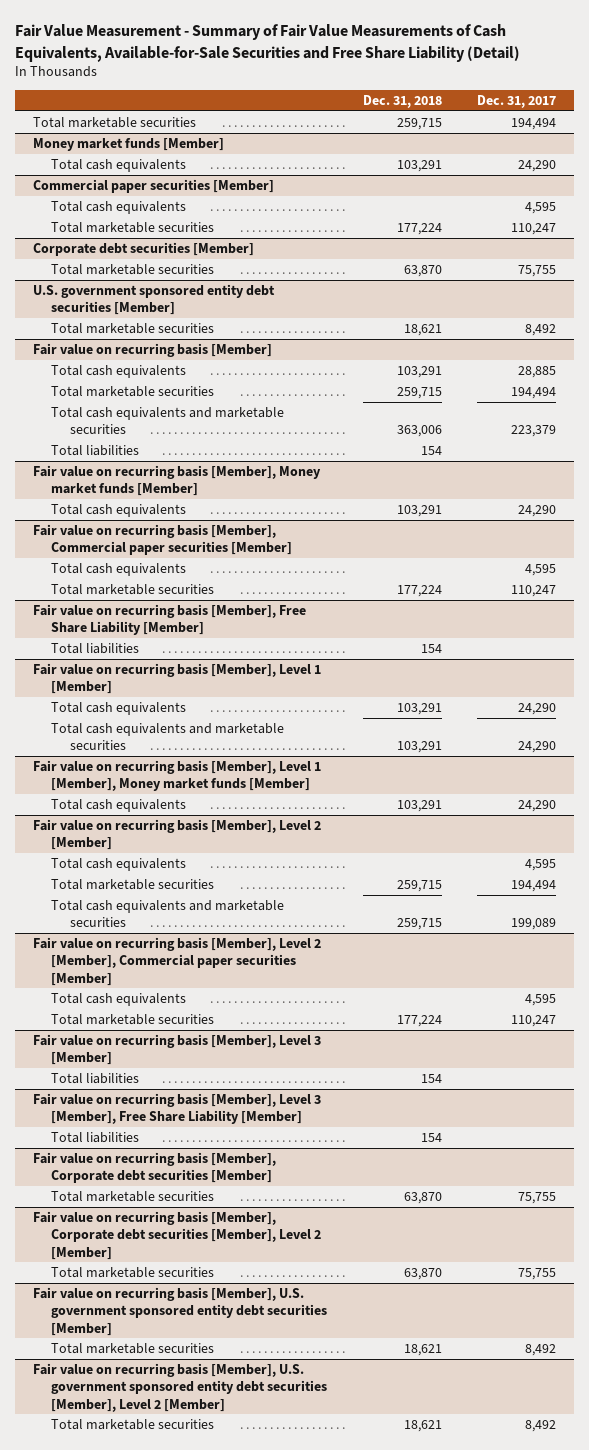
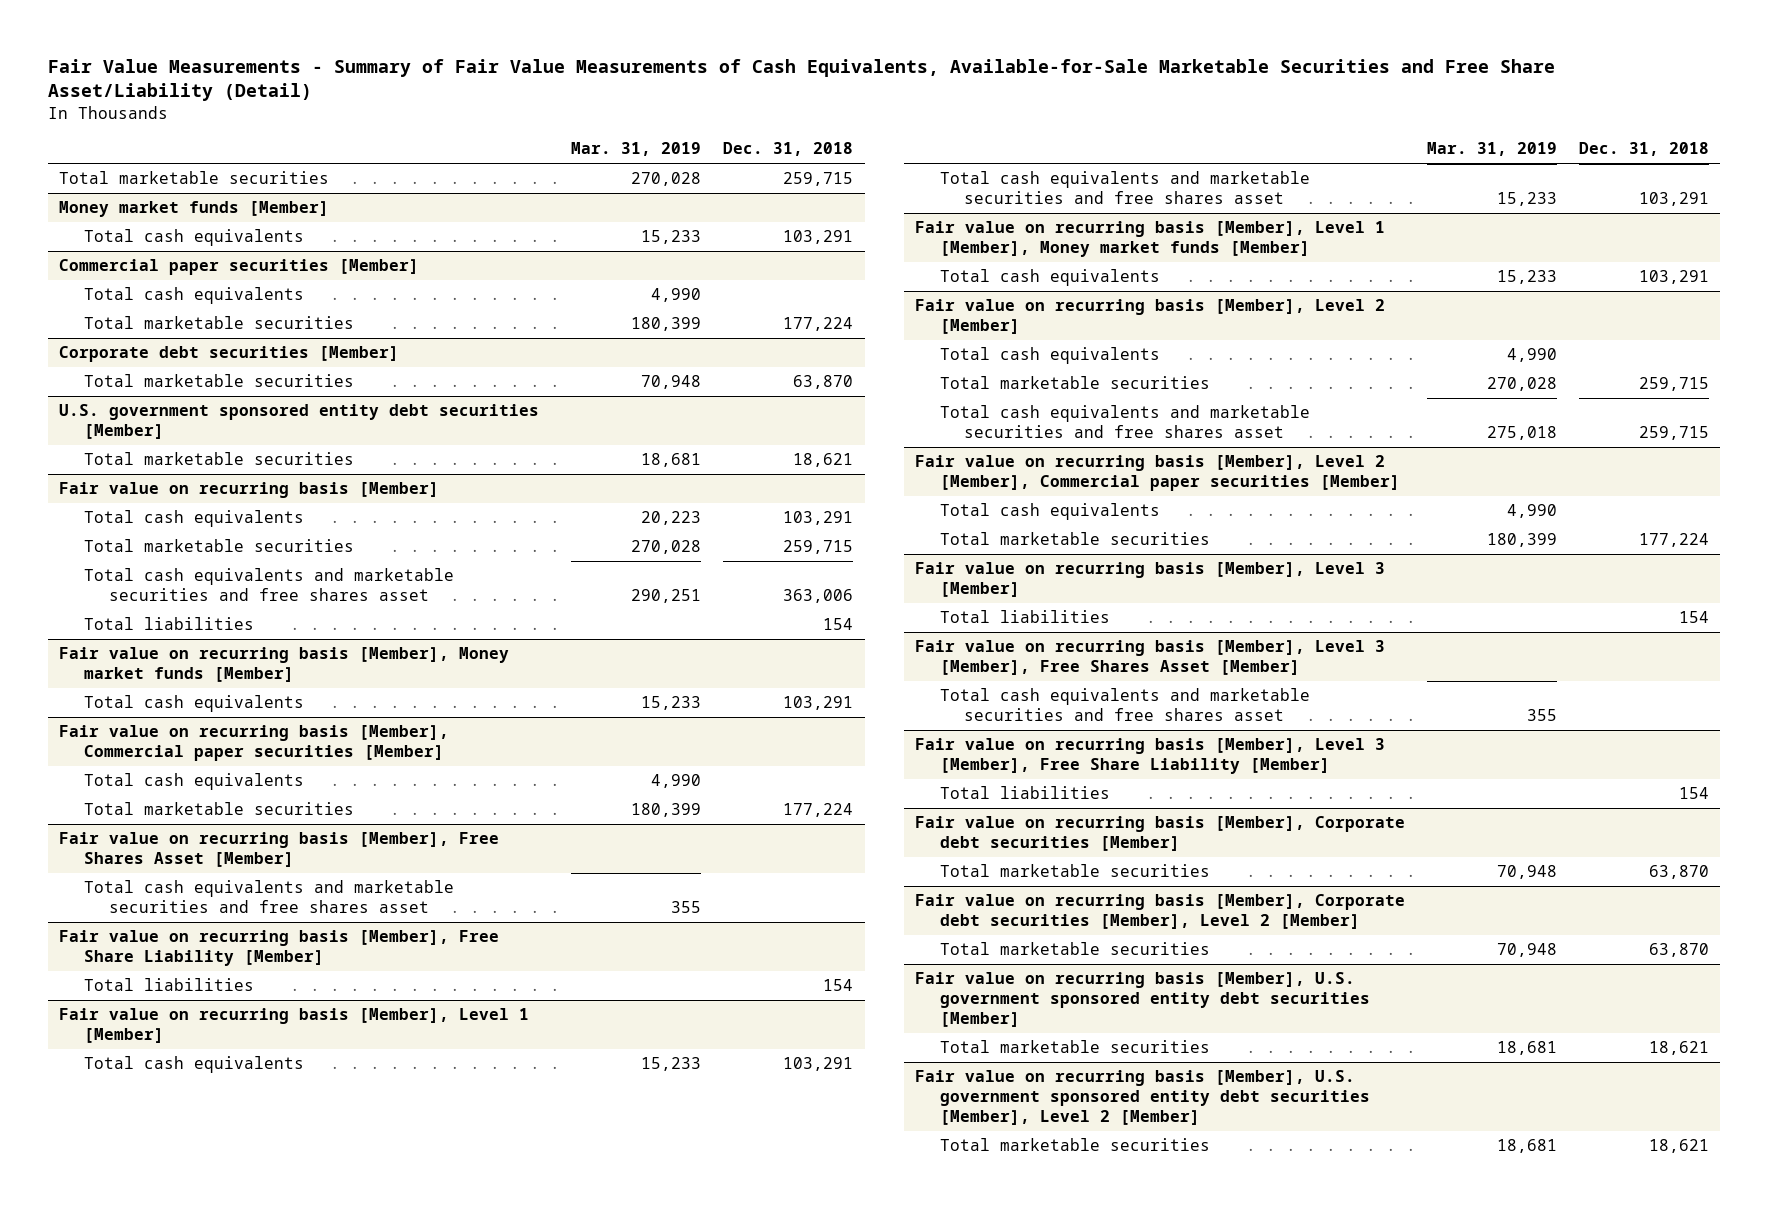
[14,24,520,62] Fair Value Measurement - Summary of Fair Value Measurements of Cash Equivalents, Available-for-Sale Securities and Free Share Liability (Detail) -> [48,58,1556,102] Fair Value Measurements - Summary of Fair Value Measurements of Cash Equivalents, Available-for-Sale Marketable Securities and Free Share Asset/Liability (Detail)
[477,95,557,109] Dec. 31, 2017 -> none
none -> [571,142,702,157] Mar. 31, 2019
[51,407,285,435] Total cash equivalents and marketable securities -> [84,568,455,601] Total cash equivalents and marketable securities and free shares asset
none -> [59,832,500,867] Fair value on recurring basis [Member], Free Shares Asset [Member]
none -> [84,880,455,913] Total cash equivalents and marketable securities and free shares asset
[51,723,285,751] Total cash equivalents and marketable securities -> [939,171,1310,204] Total cash equivalents and marketable securities and free shares asset
[51,900,285,928] Total cash equivalents and marketable securities -> [939,405,1310,438] Total cash equivalents and marketable securities and free shares asset
none -> [914,640,1385,675] Fair value on recurring basis [Member], Level 3 [Member], Free Shares Asset [Member]
none -> [939,688,1310,721] Total cash equivalents and marketable securities and free shares asset

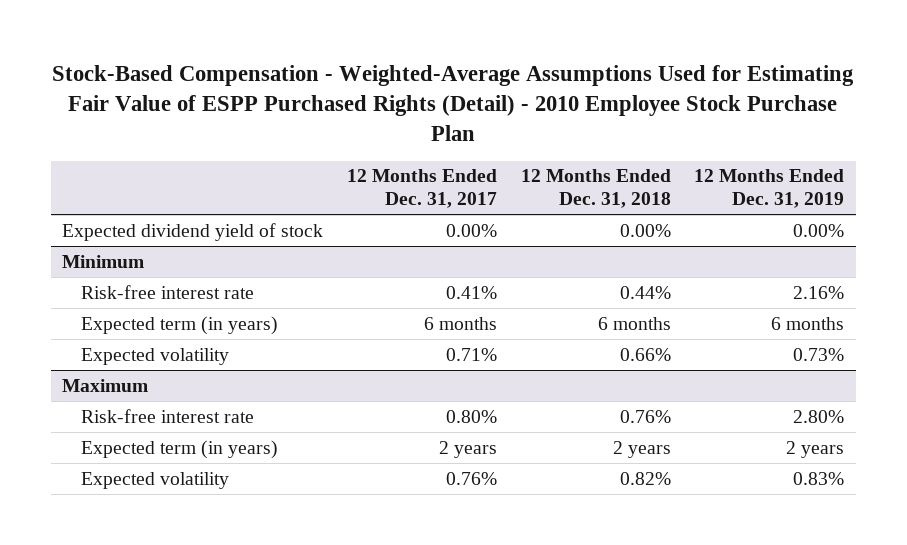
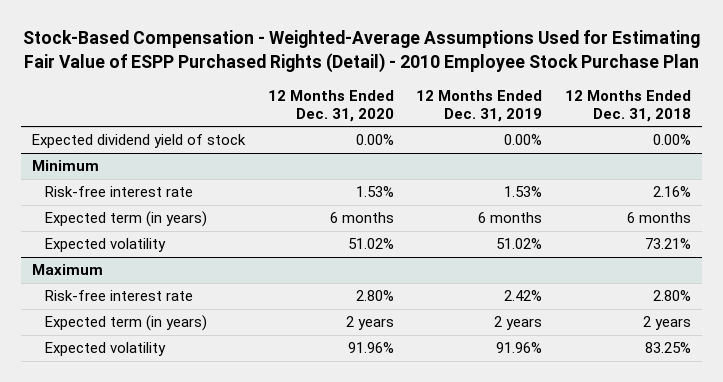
[346,169,497,209] 12 Months Ended Dec. 31, 2017 -> none
none -> [267,90,394,123] 12 Months Ended Dec. 31, 2020
[619,285,671,299] 0.44% -> [652,186,691,198] 2.16%
[793,285,845,299] 2.16% -> [504,186,543,198] 1.53%
[619,347,671,361] 0.66% -> [644,238,691,250] 73.21%
[793,347,845,361] 0.73% -> [496,238,543,250] 51.02%
[619,409,671,423] 0.76% -> [652,290,691,302] 2.80%
[793,409,845,423] 2.80% -> [504,290,543,302] 2.42%
[619,471,671,485] 0.82% -> [644,342,691,354] 83.25%
[793,471,845,485] 0.83% -> [496,342,543,354] 91.96%

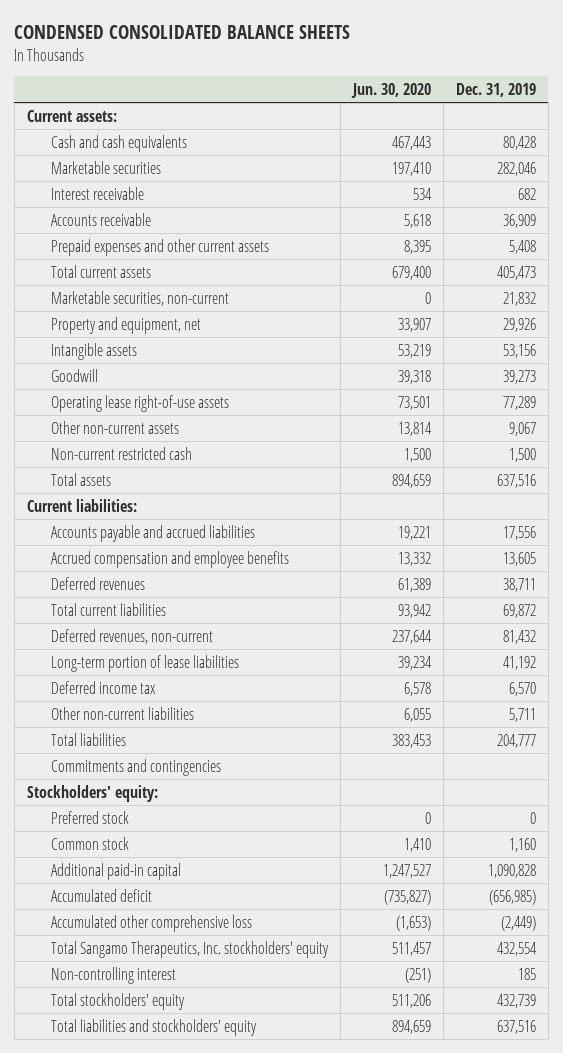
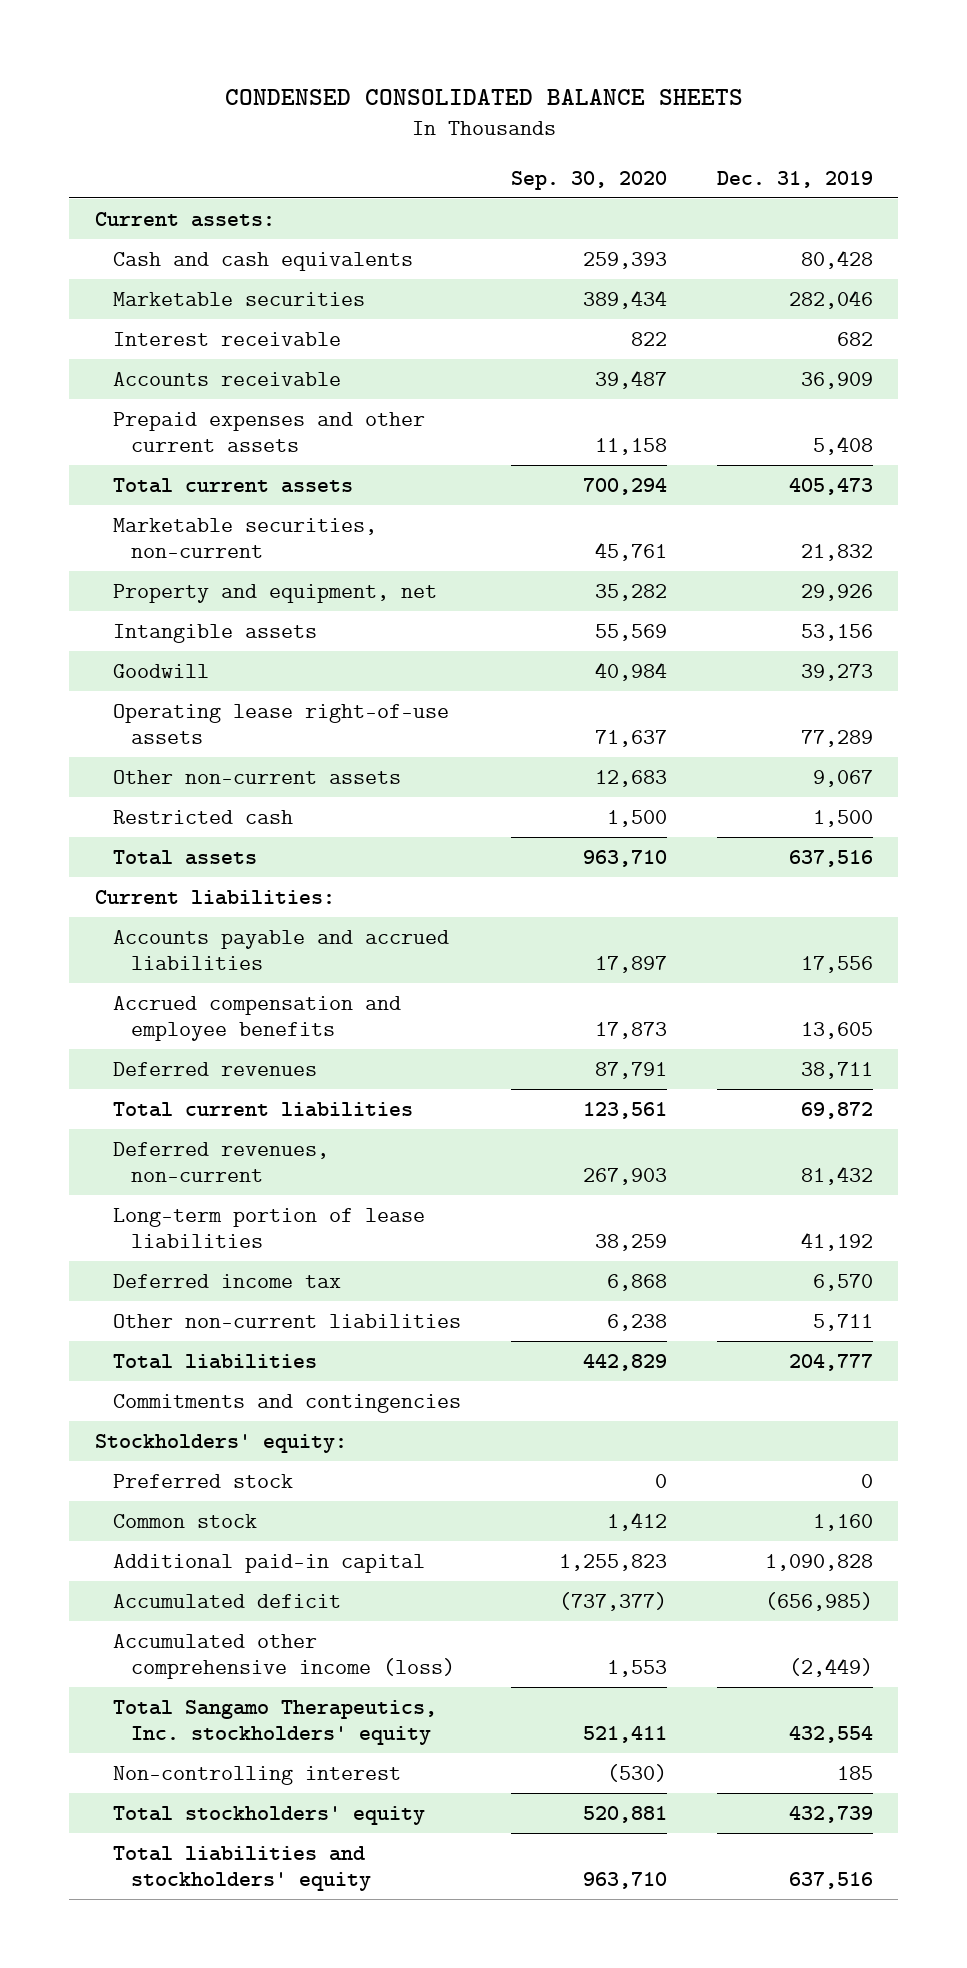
[351,83,432,99] Jun. 30, 2020 -> none
none -> [510,170,667,190] Sep. 30, 2020
[51,446,193,460] Non-current restricted cash -> [112,809,293,824] Restricted cash
[51,914,253,932] Accumulated other comprehensive loss -> [112,1633,455,1680] Accumulated other comprehensive income (loss)

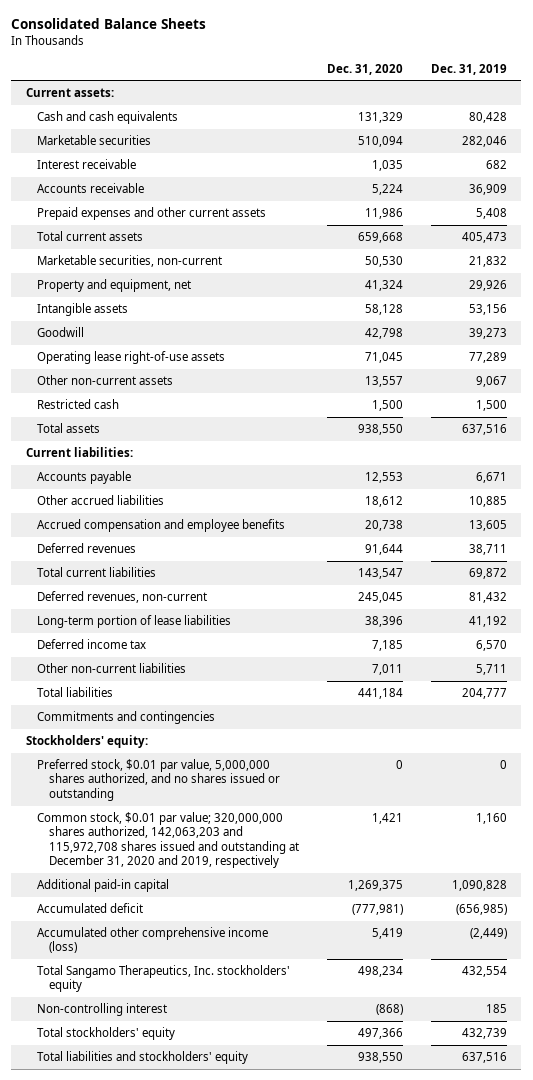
[224,88,743,105] CONDENSED CONSOLIDATED BALANCE SHEETS -> [11,18,207,30] Consolidated Balance Sheets
[510,170,667,190] Sep. 30, 2020 -> none
none -> [326,63,403,75] Dec. 31, 2020
[112,929,449,971] Accounts payable and accrued liabilities -> none
none -> [37,470,132,484] Accounts payable
none -> [37,494,165,505] Other accrued liabilities
[112,1473,293,1488] Preferred stock -> none
none -> [37,758,280,801] Preferred stock, $0.01 par value, 5,000,000 shares authorized, and no shares issued or outstanding
[112,1513,257,1528] Common stock -> [37,811,299,869] Common stock, $0.01 par value; 320,000,000 shares authorized, 142,063,203 and 115,972,708 shares issued and outstanding at December 31, 2020 and 2019, respectively

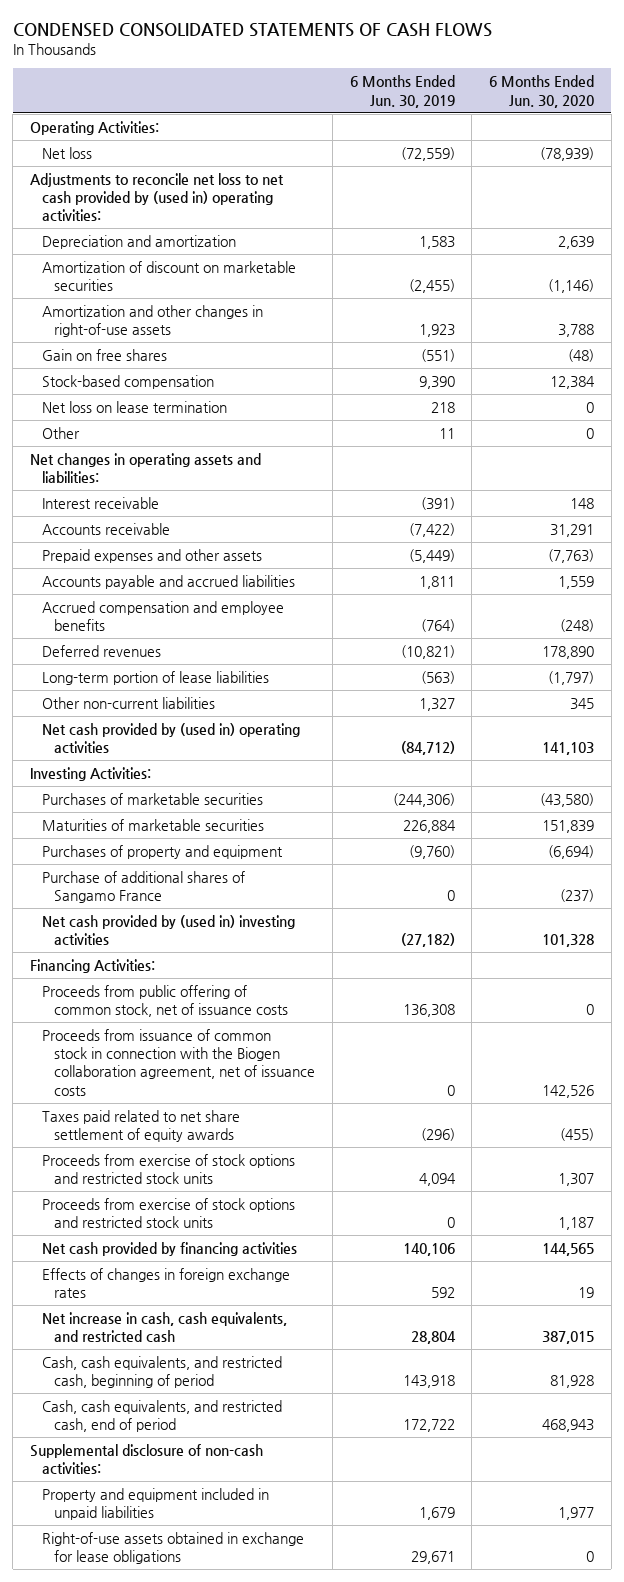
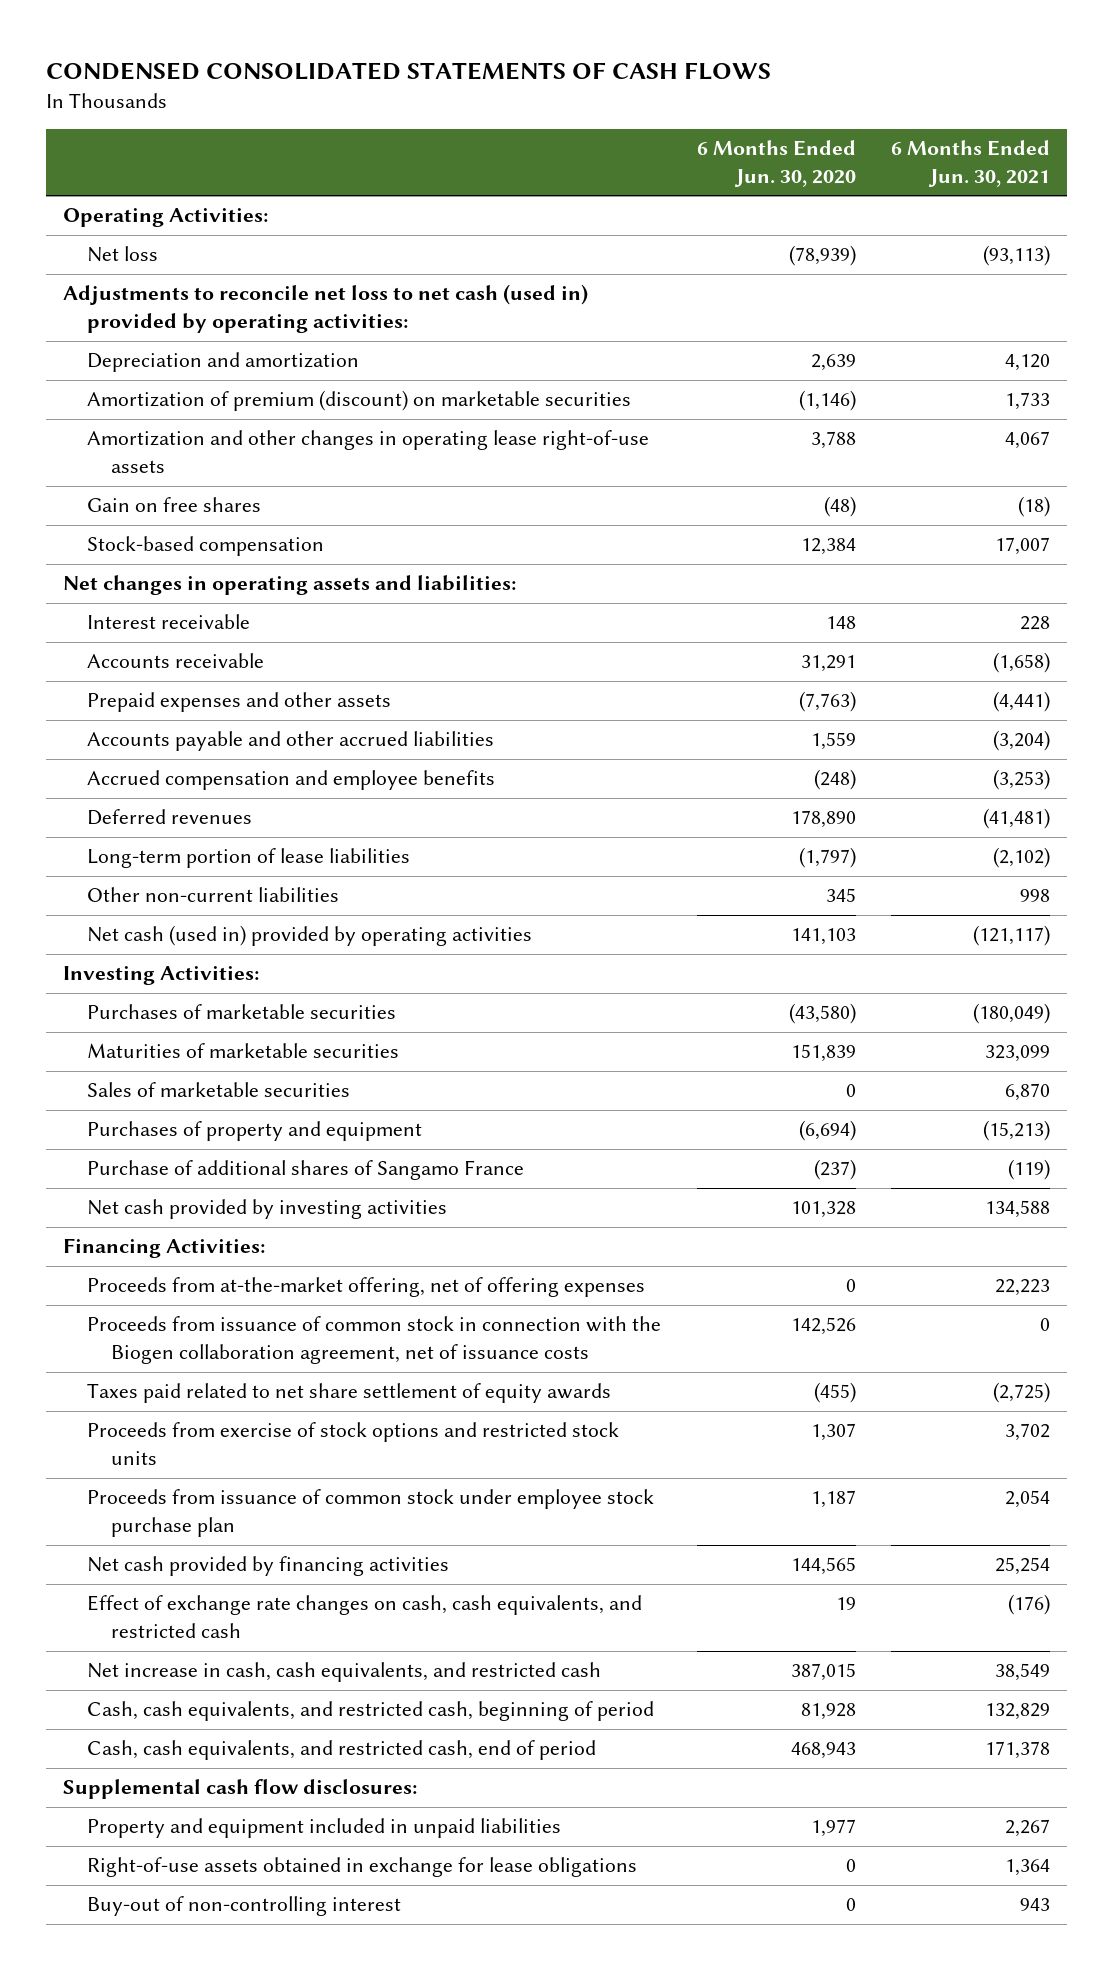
[349,75,455,108] 6 Months Ended Jun. 30, 2019 -> none
none -> [890,140,1050,187] 6 Months Ended Jun. 30, 2021
[30,173,285,222] Adjustments to reconcile net loss to net cash provided by (used in) operating activities: -> [63,284,589,333] Adjustments to reconcile net loss to net cash (used in) provided by operating activities:
[42,261,297,292] Amortization of discount on marketable securities -> [87,390,632,412] Amortization of premium (discount) on marketable securities
[42,305,264,338] Amortization and other changes in right-of-use assets -> [87,430,650,473] Amortization and other changes in operating lease right-of-use assets
[42,401,228,414] Net loss on lease termination -> none
[42,427,81,440] Other -> none
[42,575,296,590] Accounts payable and accrued liabilities -> [87,731,495,752] Accounts payable and other accrued liabilities
[42,723,301,754] Net cash provided by (used in) operating activities -> [87,925,533,947] Net cash (used in) provided by operating activities
none -> [87,1082,351,1098] Sales of marketable securities
[42,915,296,946] Net cash provided by (used in) investing activities -> [87,1199,448,1220] Net cash provided by investing activities
[42,985,289,1018] Proceeds from public offering of common stock, net of issuance costs -> none
none -> [87,1277,646,1298] Proceeds from at-the-market offering, net of offering expenses
[42,1198,296,1229] Proceeds from exercise of stock options and restricted stock units -> [87,1489,655,1537] Proceeds from issuance of common stock under employee stock purchase plan
[42,1268,291,1299] Effects of changes in foreign exchange rates -> [87,1595,643,1638] Effect of exchange rate changes on cash, cash equivalents, and restricted cash
[30,1444,264,1475] Supplemental disclosure of non-cash activities: -> [63,1779,418,1800] Supplemental cash flow disclosures:
none -> [87,1896,402,1917] Buy-out of non-controlling interest

